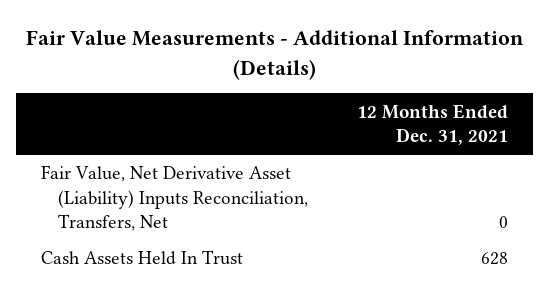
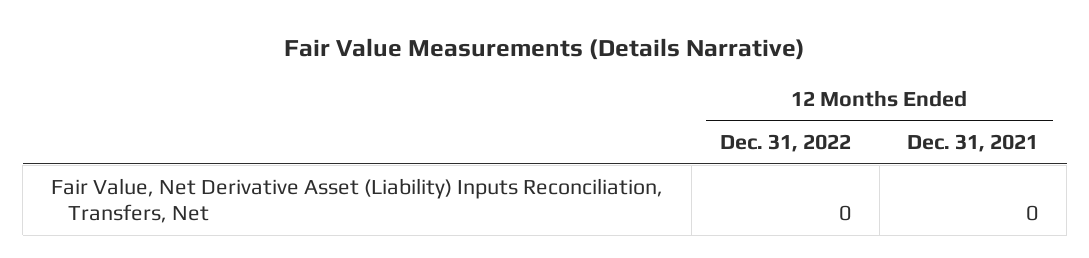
[25,30,524,80] Fair Value Measurements - Additional Information (Details) -> [283,37,805,60] Fair Value Measurements (Details Narrative)
none -> [719,133,851,152] Dec. 31, 2022
[40,250,243,266] Cash Assets Held In Trust -> none

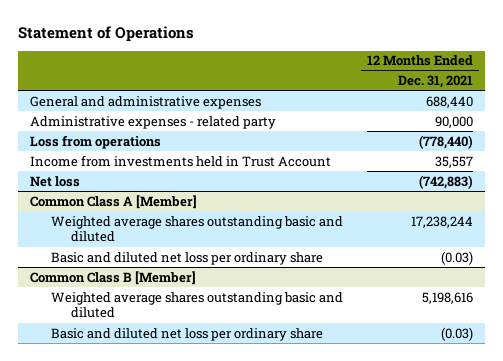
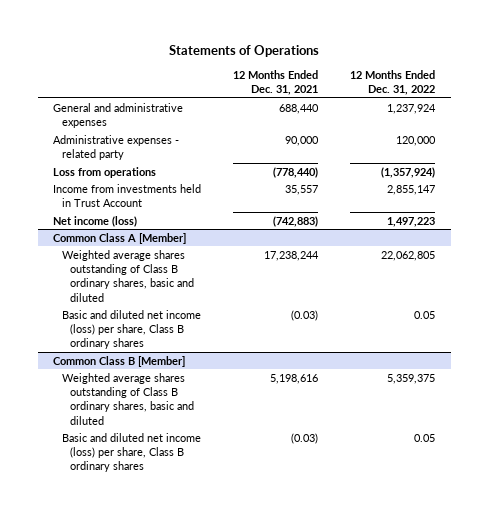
[17,25,194,42] Statement of Operations -> [169,44,320,57] Statements of Operations
none -> [350,69,436,96] 12 Months Ended Dec. 31, 2022
[30,175,81,187] Net loss -> [53,215,138,227] Net income (loss)
[50,215,343,243] Weighted average shares outstanding basic and diluted -> [61,249,194,302] Weighted average shares outstanding of Class B ordinary shares, basic and diluted
[50,251,323,265] Basic and diluted net loss per ordinary share -> [61,309,201,350] Basic and diluted net income (loss) per share, Class B ordinary shares
[50,291,343,319] Weighted average shares outstanding basic and diluted -> [61,372,194,425] Weighted average shares outstanding of Class B ordinary shares, basic and diluted
[50,327,323,341] Basic and diluted net loss per ordinary share -> [61,432,201,473] Basic and diluted net income (loss) per share, Class B ordinary shares

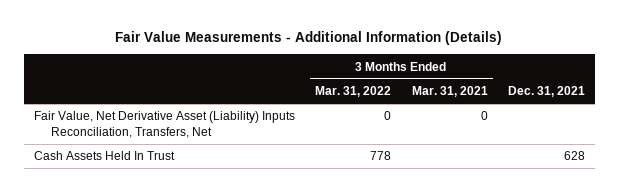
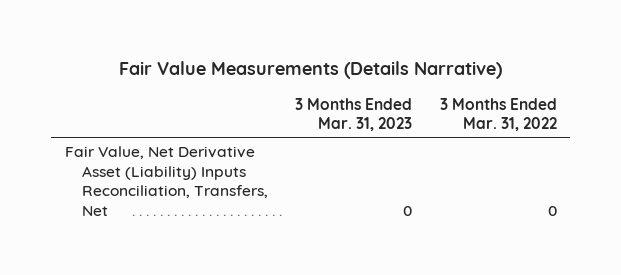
[115,31,503,46] Fair Value Measurements - Additional Information (Details) -> [118,60,502,79] Fair Value Measurements (Details Narrative)
[411,85,488,97] Mar. 31, 2021 -> none
[507,85,585,97] Dec. 31, 2021 -> none
none -> [295,97,413,132] 3 Months Ended Mar. 31, 2023
[33,151,175,161] Cash Assets Held In Trust -> none

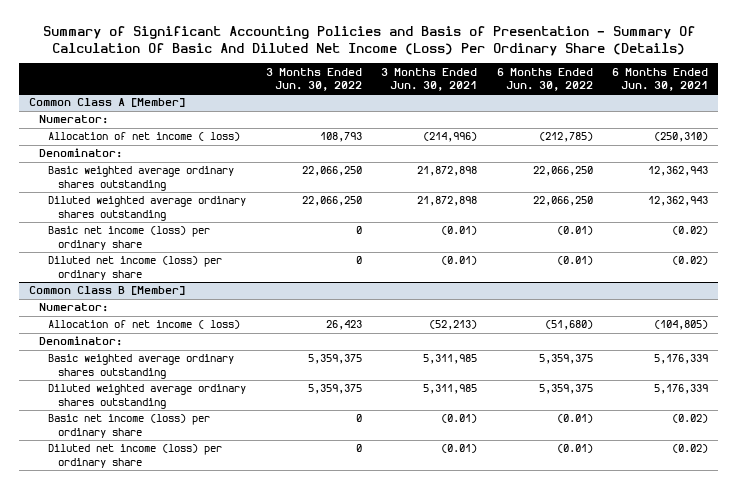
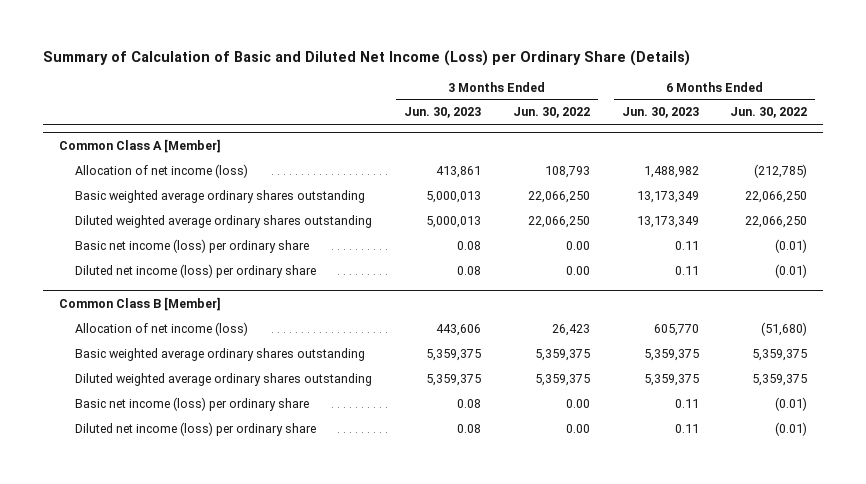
[42,25,695,56] Summary of Significant Accounting Policies and Basis of Presentation - Summary Of Calculation Of Basic And Diluted Net Income (Loss) Per Ordinary Share (Details) -> [42,50,690,67] Summary of Calculation of Basic and Diluted Net Income (Loss) per Ordinary Share (Details)
[381,67,478,92] 3 Months Ended Jun. 30, 2021 -> none
[612,67,709,92] 6 Months Ended Jun. 30, 2021 -> none
none -> [403,107,481,119] Jun. 30, 2023
none -> [621,107,699,119] Jun. 30, 2023
[38,115,108,125] Numerator: -> none
[38,148,122,159] Denominator: -> none
[48,132,241,142] Allocation of net income ( loss) -> [75,163,249,178] Allocation of net income (loss)
[355,226,362,235] 0 -> [565,240,590,250] 0.00
[355,256,362,265] 0 -> [565,265,590,275] 0.00
[38,303,108,313] Numerator: -> none
[38,336,122,347] Denominator: -> none
[48,320,241,330] Allocation of net income ( loss) -> [75,321,249,336] Allocation of net income (loss)
[355,414,362,423] 0 -> [565,398,590,408] 0.00
[355,444,362,453] 0 -> [565,423,590,433] 0.00

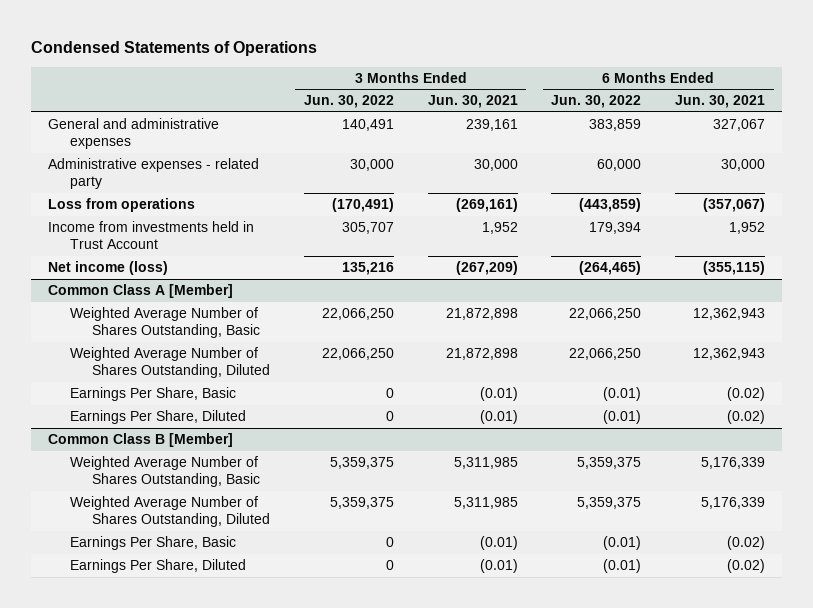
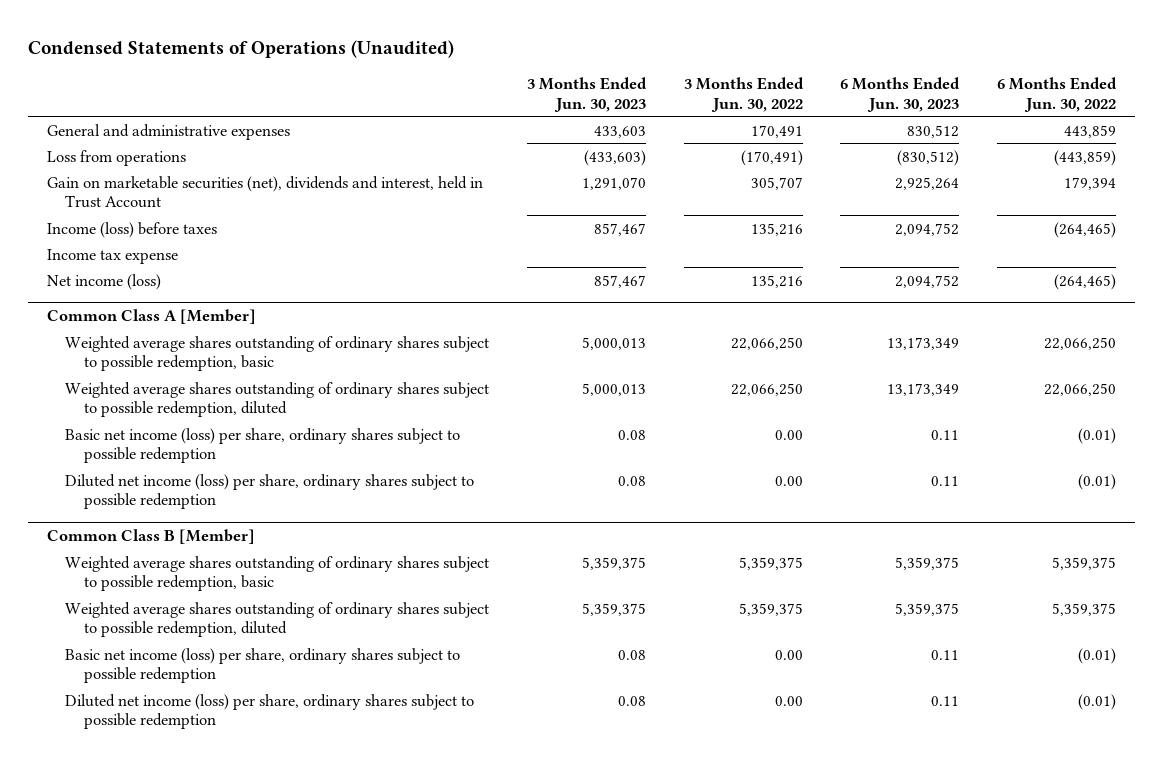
[31,40,318,56] Condensed Statements of Operations -> [28,39,455,58] Condensed Statements of Operations (Unaudited)
[427,95,518,109] Jun. 30, 2021 -> none
[675,95,766,109] Jun. 30, 2021 -> none
none -> [527,77,648,112] 3 Months Ended Jun. 30, 2023
none -> [840,77,961,112] 6 Months Ended Jun. 30, 2023
[48,158,260,190] Administrative expenses - related party -> none
[341,119,394,132] 140,491 -> [750,124,803,138] 170,491
[589,119,642,132] 383,859 -> [1064,124,1117,138] 443,859
[48,221,255,250] Income from investments held in Trust Account -> [47,175,484,209] Gain on marketable securities (net), dividends and interest, held in Trust Account
none -> [47,221,218,238] Income (loss) before taxes
none -> [47,248,179,264] Income tax expense
[70,307,260,339] Weighted Average Number of Shares Outstanding, Basic -> [65,335,490,372] Weighted average shares outstanding of ordinary shares subject to possible redemption, basic
[70,347,270,379] Weighted Average Number of Shares Outstanding, Diluted -> [65,381,490,418] Weighted average shares outstanding of ordinary shares subject to possible redemption, diluted
[70,387,237,402] Earnings Per Share, Basic -> [65,427,461,464] Basic net income (loss) per share, ordinary shares subject to possible redemption
[385,388,394,399] 0 -> [774,429,803,440] 0.00
[70,410,247,425] Earnings Per Share, Diluted -> [65,473,475,510] Diluted net income (loss) per share, ordinary shares subject to possible redemption
[385,411,394,422] 0 -> [774,475,803,486] 0.00
[70,456,260,488] Weighted Average Number of Shares Outstanding, Basic -> [65,555,490,592] Weighted average shares outstanding of ordinary shares subject to possible redemption, basic
[70,496,270,528] Weighted Average Number of Shares Outstanding, Diluted -> [65,601,490,638] Weighted average shares outstanding of ordinary shares subject to possible redemption, diluted
[70,536,237,551] Earnings Per Share, Basic -> [65,647,461,684] Basic net income (loss) per share, ordinary shares subject to possible redemption
[385,537,394,548] 0 -> [774,649,803,660] 0.00
[70,559,247,574] Earnings Per Share, Diluted -> [65,693,475,730] Diluted net income (loss) per share, ordinary shares subject to possible redemption
[385,560,394,571] 0 -> [774,695,803,706] 0.00

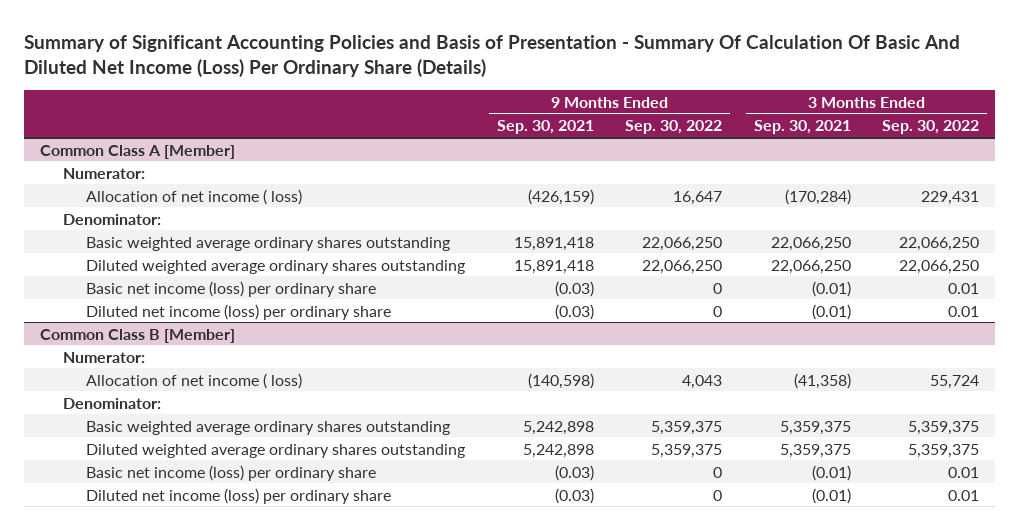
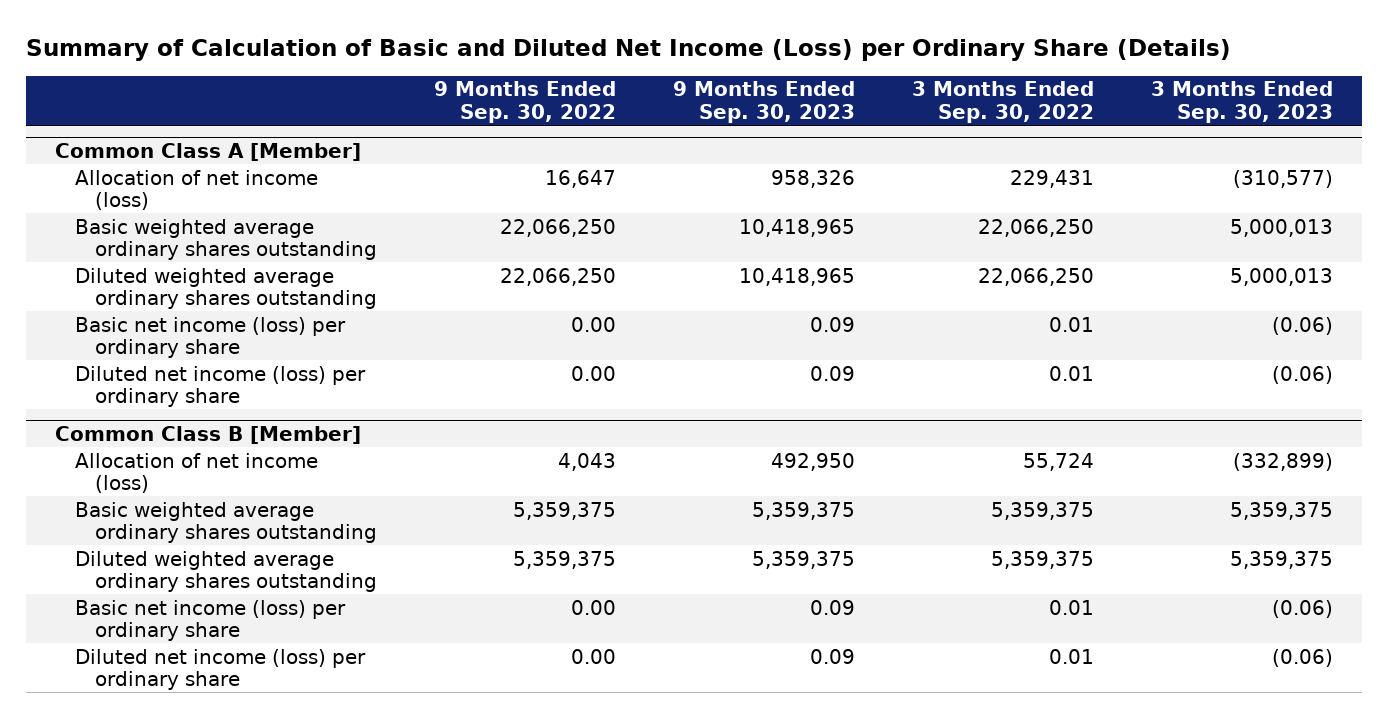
[24,35,961,78] Summary of Significant Accounting Policies and Basis of Presentation - Summary Of Calculation Of Basic And Diluted Net Income (Loss) Per Ordinary Share (Details) -> [26,39,1232,62] Summary of Calculation of Basic and Diluted Net Income (Loss) per Ordinary Share (Details)
[496,120,594,135] Sep. 30, 2021 -> none
[753,120,851,135] Sep. 30, 2021 -> none
none -> [672,81,855,123] 9 Months Ended Sep. 30, 2023
none -> [1151,81,1334,123] 3 Months Ended Sep. 30, 2023
[63,167,146,179] Numerator: -> none
[63,213,162,225] Denominator: -> none
[86,188,303,205] Allocation of net income ( loss) -> [74,169,318,210] Allocation of net income (loss)
[713,282,723,294] 0 -> [570,316,616,332] 0.00
[713,305,723,317] 0 -> [570,365,616,381] 0.00
[63,351,146,363] Numerator: -> none
[63,397,162,409] Denominator: -> none
[86,372,303,389] Allocation of net income ( loss) -> [74,452,318,493] Allocation of net income (loss)
[713,466,723,478] 0 -> [570,599,616,615] 0.00
[713,489,723,501] 0 -> [570,648,616,664] 0.00

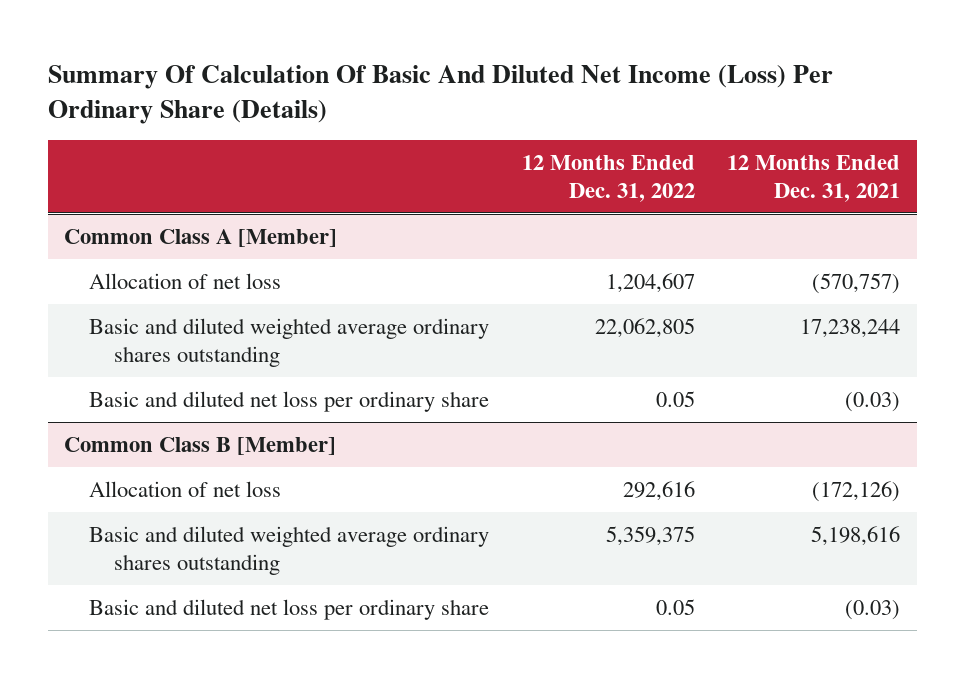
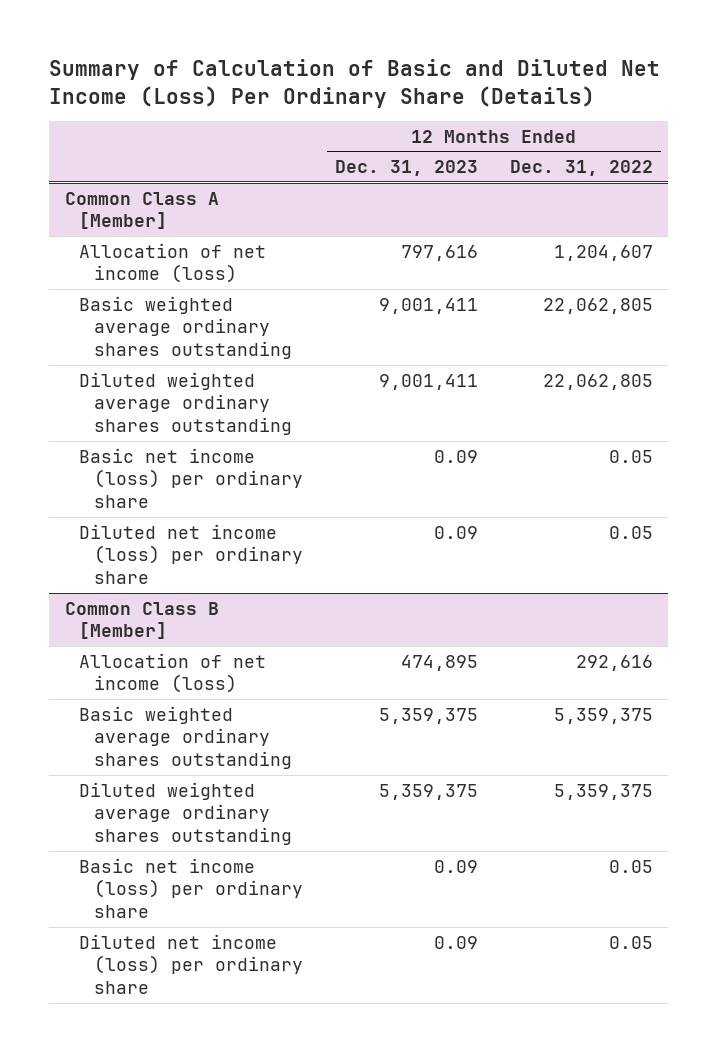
[48,64,834,124] Summary Of Calculation Of Basic And Diluted Net Income (Loss) Per Ordinary Share (Details) -> [48,59,660,108] Summary of Calculation of Basic and Diluted Net Income (Loss) Per Ordinary Share (Details)
[727,155,901,202] 12 Months Ended Dec. 31, 2021 -> none
none -> [334,160,478,177] Dec. 31, 2023
[89,272,282,289] Allocation of net loss -> [79,242,267,284] Allocation of net income (loss)
[89,317,490,367] Basic and diluted weighted average ordinary shares outstanding -> [79,295,293,359] Basic weighted average ordinary shares outstanding
none -> [79,371,293,435] Diluted weighted average ordinary shares outstanding
[89,390,490,412] Basic and diluted net loss per ordinary share -> [79,447,304,508] Basic net income (loss) per ordinary share
none -> [79,523,304,584] Diluted net income (loss) per ordinary share
[89,480,282,497] Allocation of net loss -> [79,652,267,694] Allocation of net income (loss)
[89,525,490,575] Basic and diluted weighted average ordinary shares outstanding -> [79,705,293,769] Basic weighted average ordinary shares outstanding
none -> [79,781,293,845] Diluted weighted average ordinary shares outstanding
[89,598,490,620] Basic and diluted net loss per ordinary share -> [79,857,304,918] Basic net income (loss) per ordinary share
none -> [79,933,304,994] Diluted net income (loss) per ordinary share

